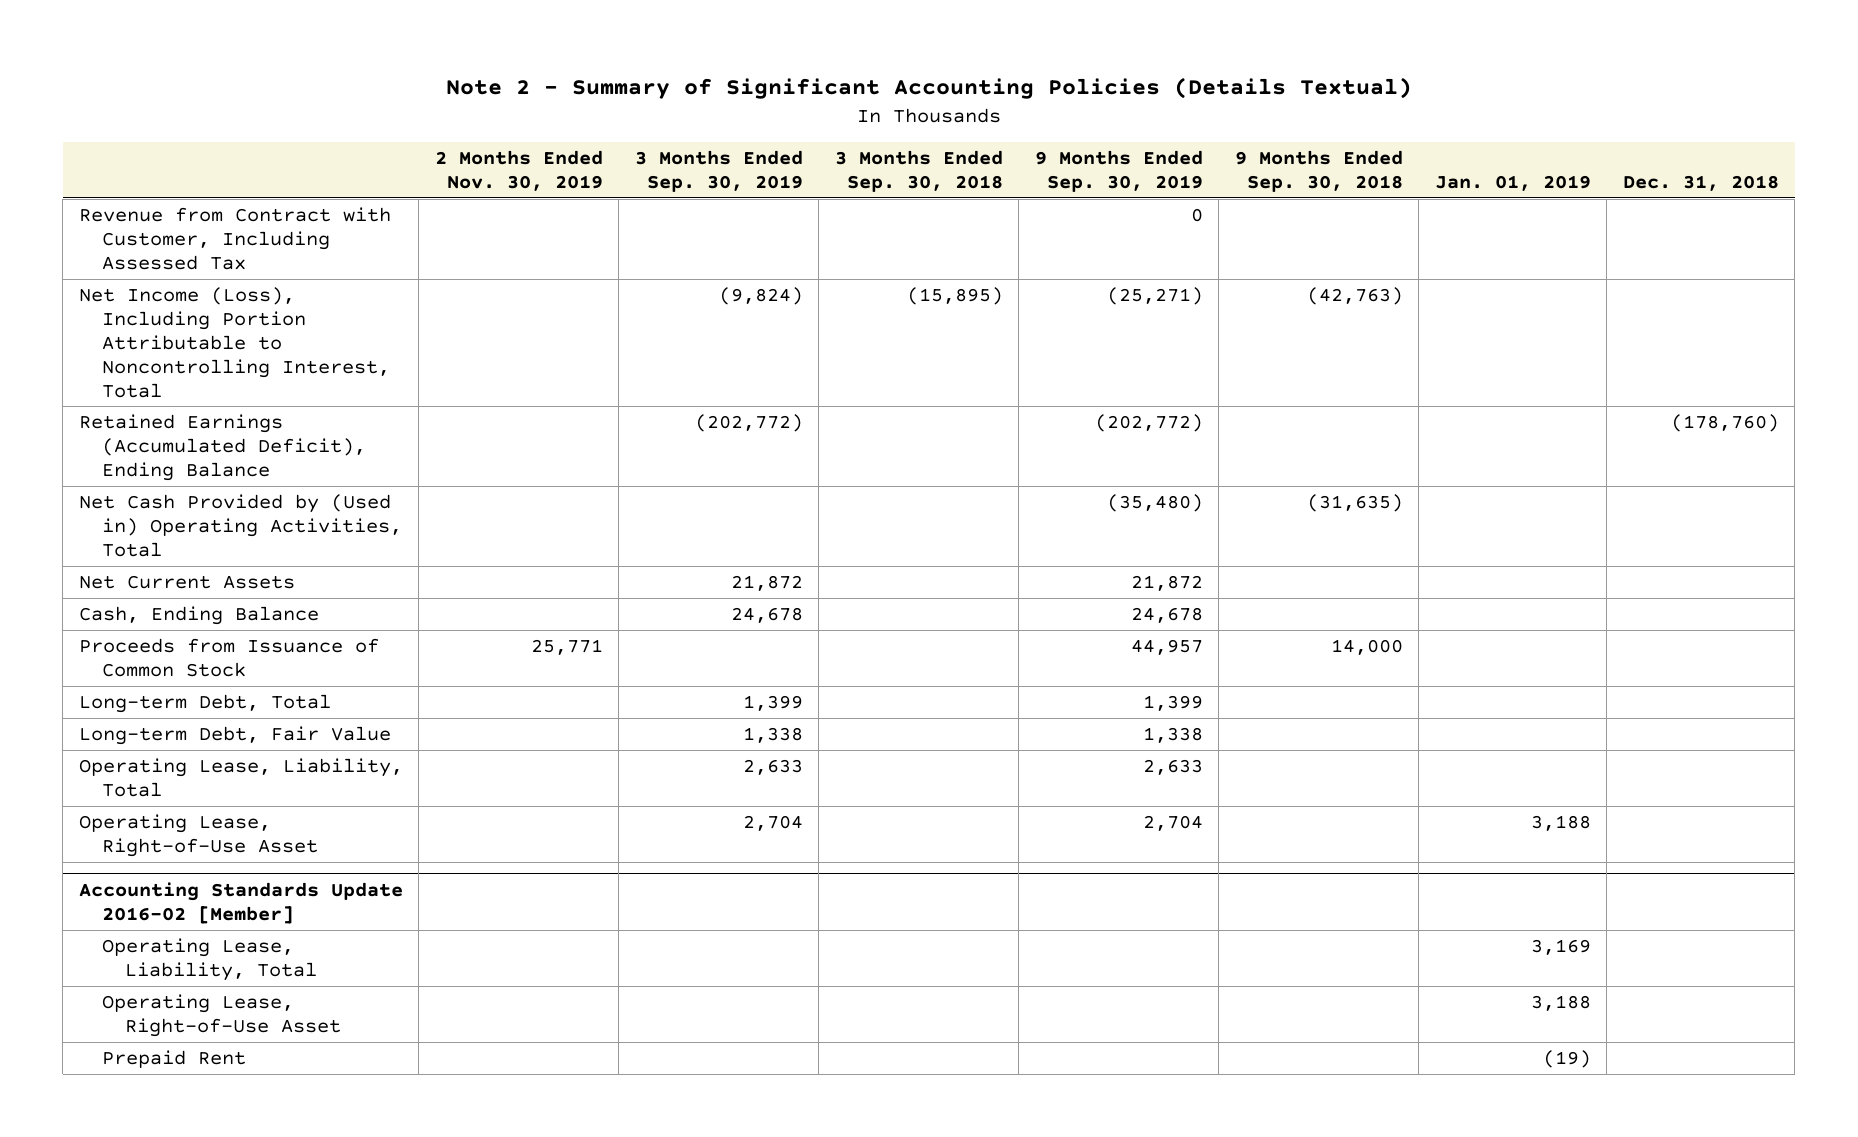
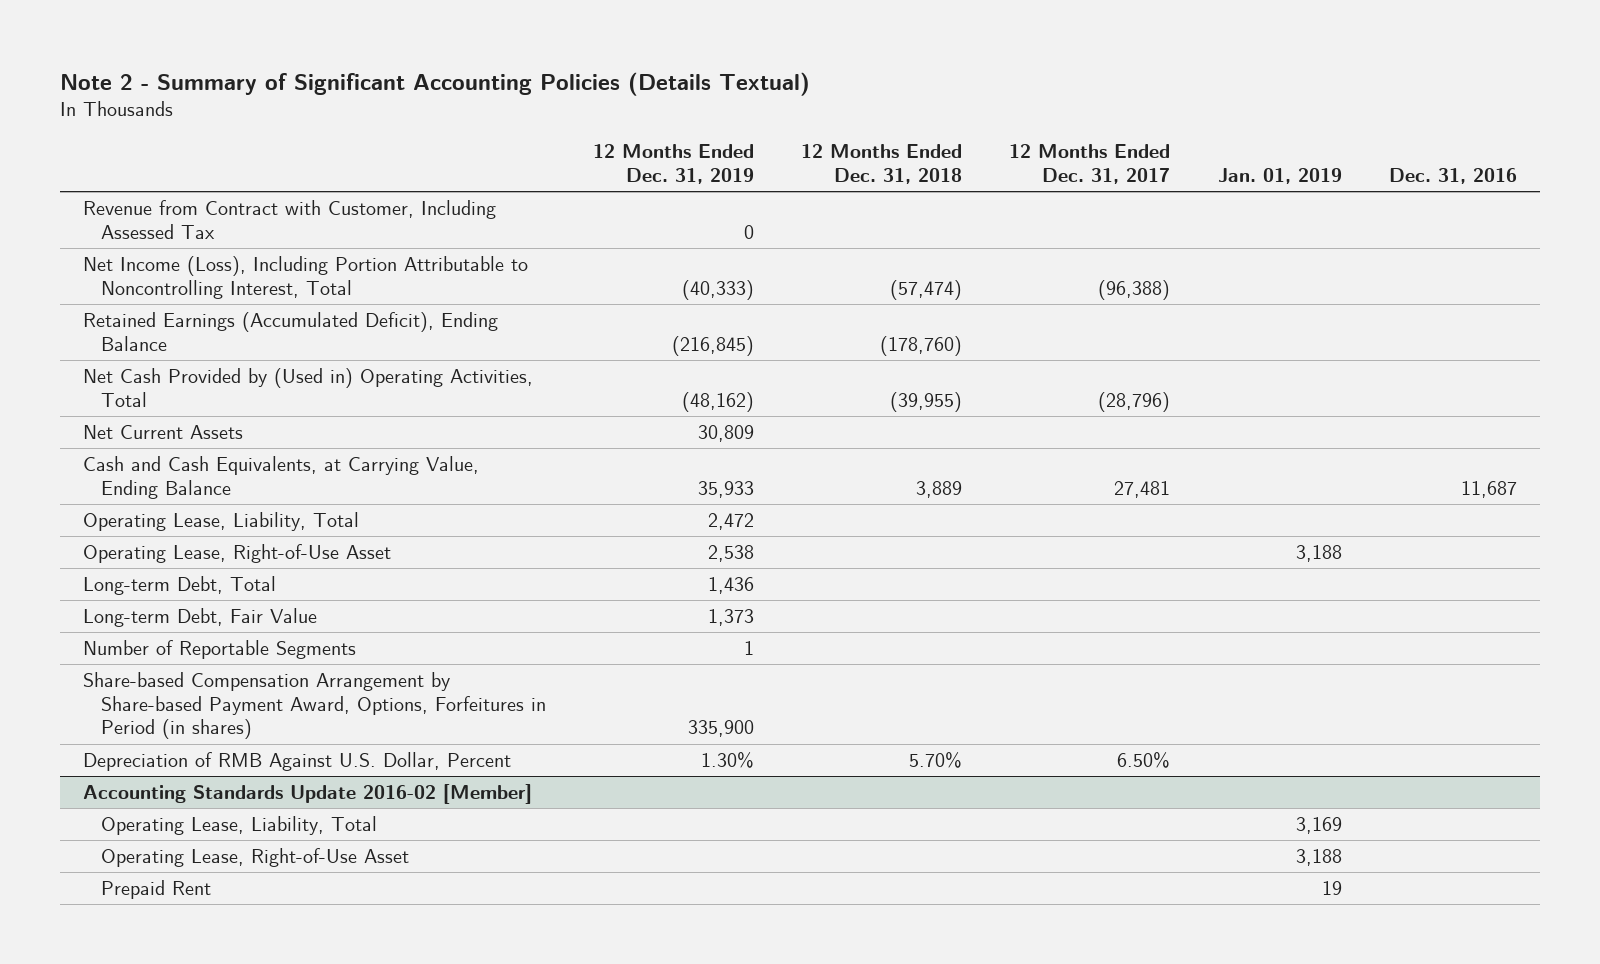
[434,150,603,192] 2 Months Ended Nov. 30, 2019 -> none
[634,150,803,193] 3 Months Ended Sep. 30, 2019 -> none
[834,150,1003,193] 3 Months Ended Sep. 30, 2018 -> none
[1034,150,1203,193] 9 Months Ended Sep. 30, 2019 -> none
[1234,150,1403,193] 9 Months Ended Sep. 30, 2018 -> none
[1622,175,1779,192] Dec. 31, 2018 -> none
none -> [593,144,755,185] 12 Months Ended Dec. 31, 2019
none -> [801,144,963,185] 12 Months Ended Dec. 31, 2018
none -> [1009,144,1171,185] 12 Months Ended Dec. 31, 2017
none -> [1388,168,1517,185] Dec. 31, 2016
[78,605,319,625] Cash, Ending Balance -> none
[78,637,379,677] Proceeds from Issuance of Common Stock -> none
none -> [83,455,480,499] Cash and Cash Equivalents, at Carrying Value, Ending Balance
[78,693,331,713] Long-term Debt, Total -> [83,575,277,595] Long-term Debt, Total
[78,725,391,745] Long-term Debt, Fair Value -> [83,607,318,627] Long-term Debt, Fair Value
none -> [83,639,357,659] Number of Reportable Segments
none -> [83,671,546,740] Share-based Compensation Arrangement by Share-based Payment Award, Options, Forfeitures in Period (in shares)
none -> [83,751,512,771] Depreciation of RMB Against U.S. Dollar, Percent
[1542,1049,1591,1068] (19) -> [1321,880,1342,895] 19

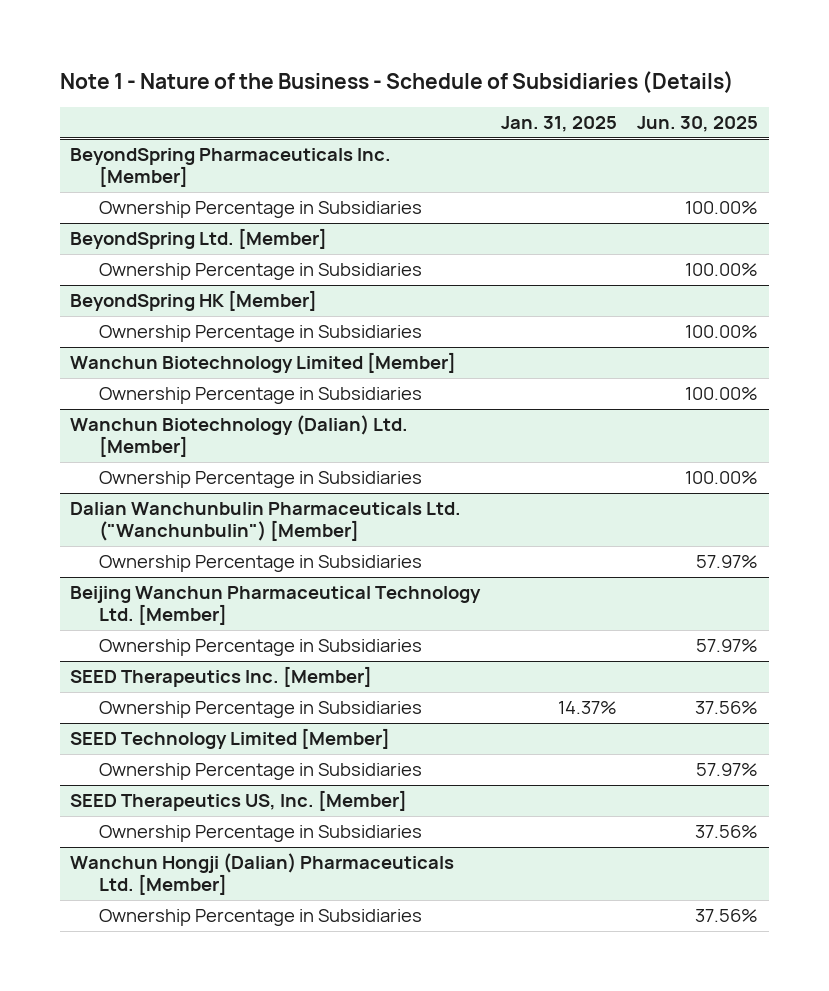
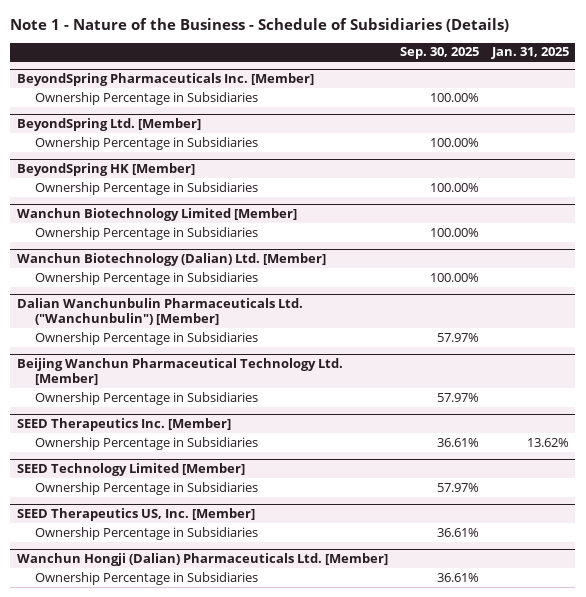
[637,116,759,133] Jun. 30, 2025 -> none
none -> [400,47,480,60] Sep. 30, 2025
[557,701,617,715] 14.37% -> [526,437,569,447] 13.62%

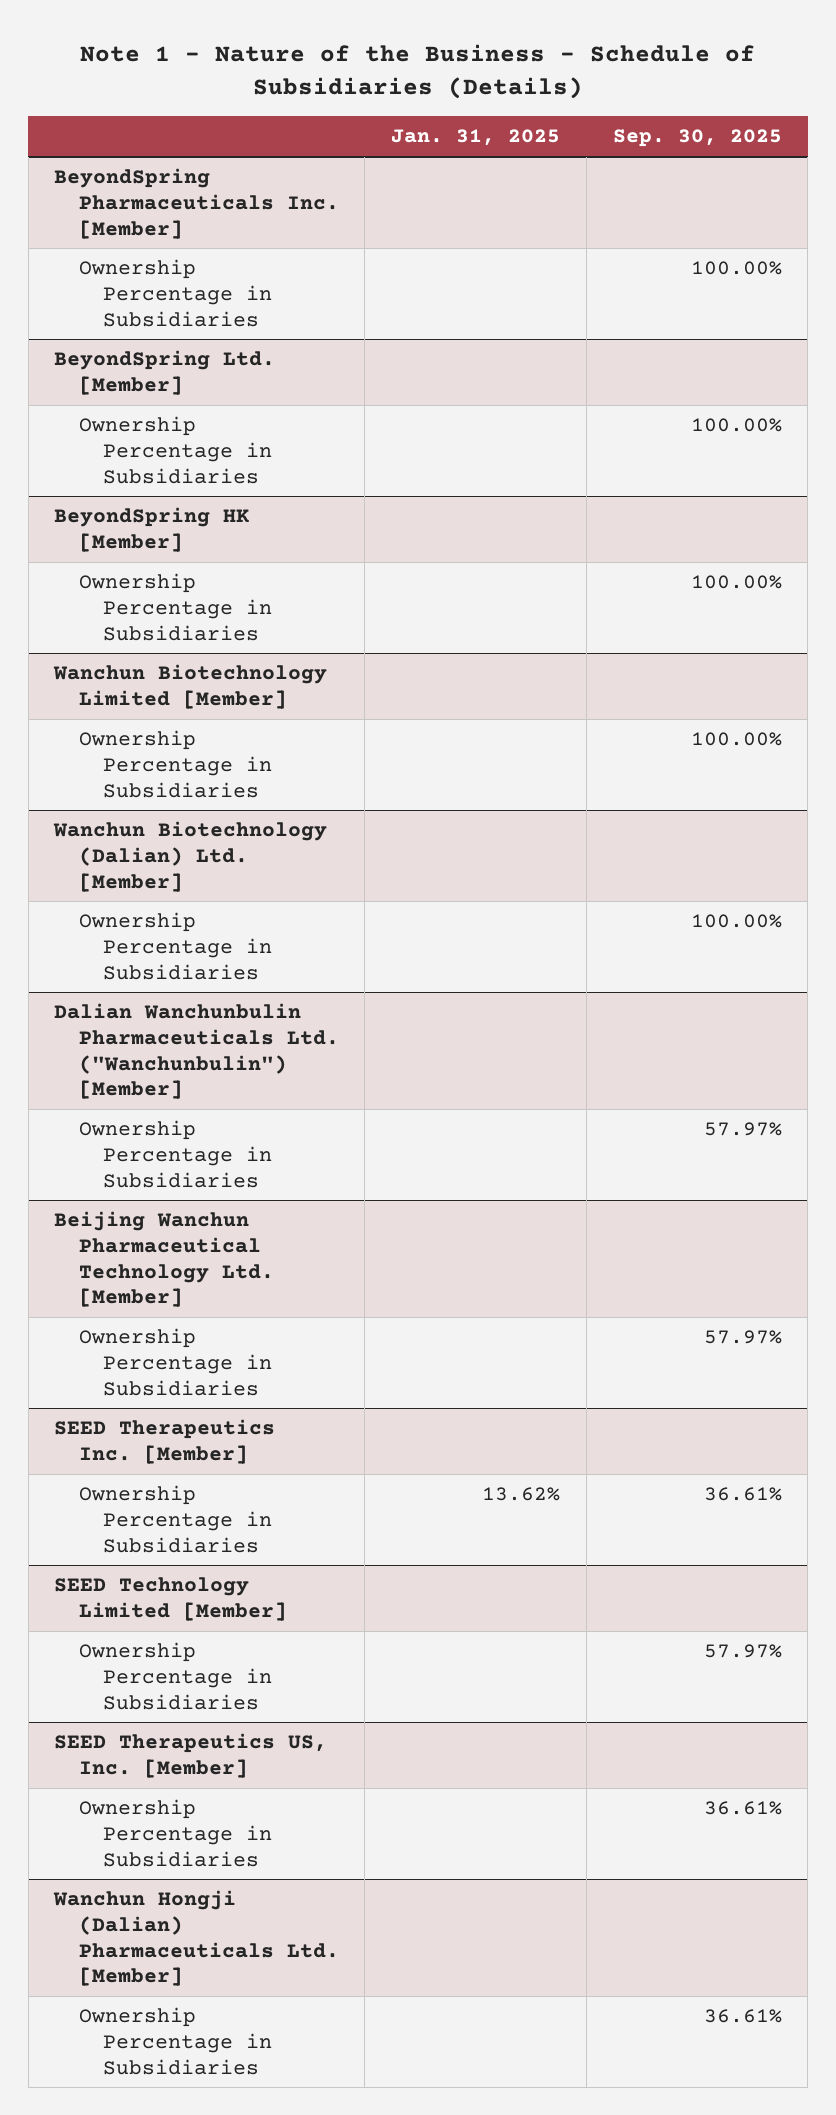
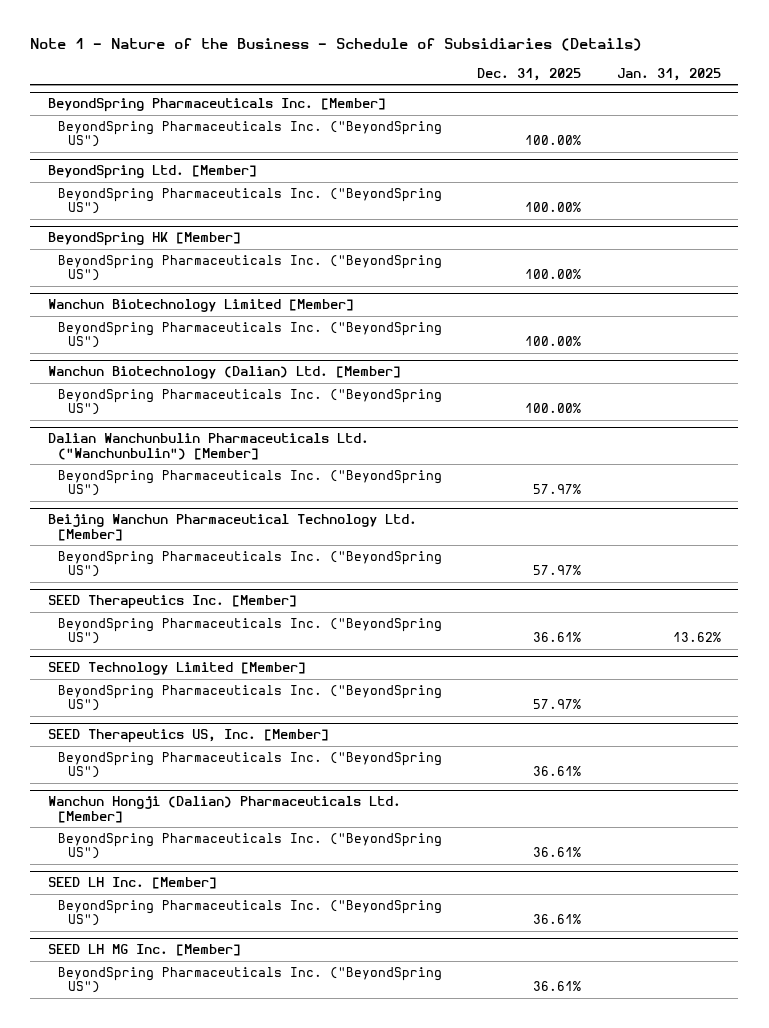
[612,129,782,148] Sep. 30, 2025 -> none
none -> [477,67,582,81] Dec. 31, 2025
[78,259,273,327] Ownership Percentage in Subsidiaries -> [57,120,442,148] BeyondSpring Pharmaceuticals Inc. ("BeyondSpring US")
[78,416,273,484] Ownership Percentage in Subsidiaries -> [57,187,442,215] BeyondSpring Pharmaceuticals Inc. ("BeyondSpring US")
[78,573,273,641] Ownership Percentage in Subsidiaries -> [57,254,442,282] BeyondSpring Pharmaceuticals Inc. ("BeyondSpring US")
[78,730,273,798] Ownership Percentage in Subsidiaries -> [57,321,442,349] BeyondSpring Pharmaceuticals Inc. ("BeyondSpring US")
[78,912,273,980] Ownership Percentage in Subsidiaries -> [57,388,442,416] BeyondSpring Pharmaceuticals Inc. ("BeyondSpring US")
[78,1120,273,1188] Ownership Percentage in Subsidiaries -> [57,469,442,497] BeyondSpring Pharmaceuticals Inc. ("BeyondSpring US")
[78,1328,273,1396] Ownership Percentage in Subsidiaries -> [57,550,442,578] BeyondSpring Pharmaceuticals Inc. ("BeyondSpring US")
[78,1485,273,1553] Ownership Percentage in Subsidiaries -> [57,617,442,645] BeyondSpring Pharmaceuticals Inc. ("BeyondSpring US")
[78,1642,273,1710] Ownership Percentage in Subsidiaries -> [57,684,442,712] BeyondSpring Pharmaceuticals Inc. ("BeyondSpring US")
[78,1799,273,1867] Ownership Percentage in Subsidiaries -> [57,751,442,779] BeyondSpring Pharmaceuticals Inc. ("BeyondSpring US")
[78,2007,273,2075] Ownership Percentage in Subsidiaries -> [57,832,442,860] BeyondSpring Pharmaceuticals Inc. ("BeyondSpring US")
none -> [47,877,217,890] SEED LH Inc. [Member]
none -> [57,899,442,927] BeyondSpring Pharmaceuticals Inc. ("BeyondSpring US")
none -> [47,944,241,957] SEED LH MG Inc. [Member]
none -> [57,966,442,994] BeyondSpring Pharmaceuticals Inc. ("BeyondSpring US")

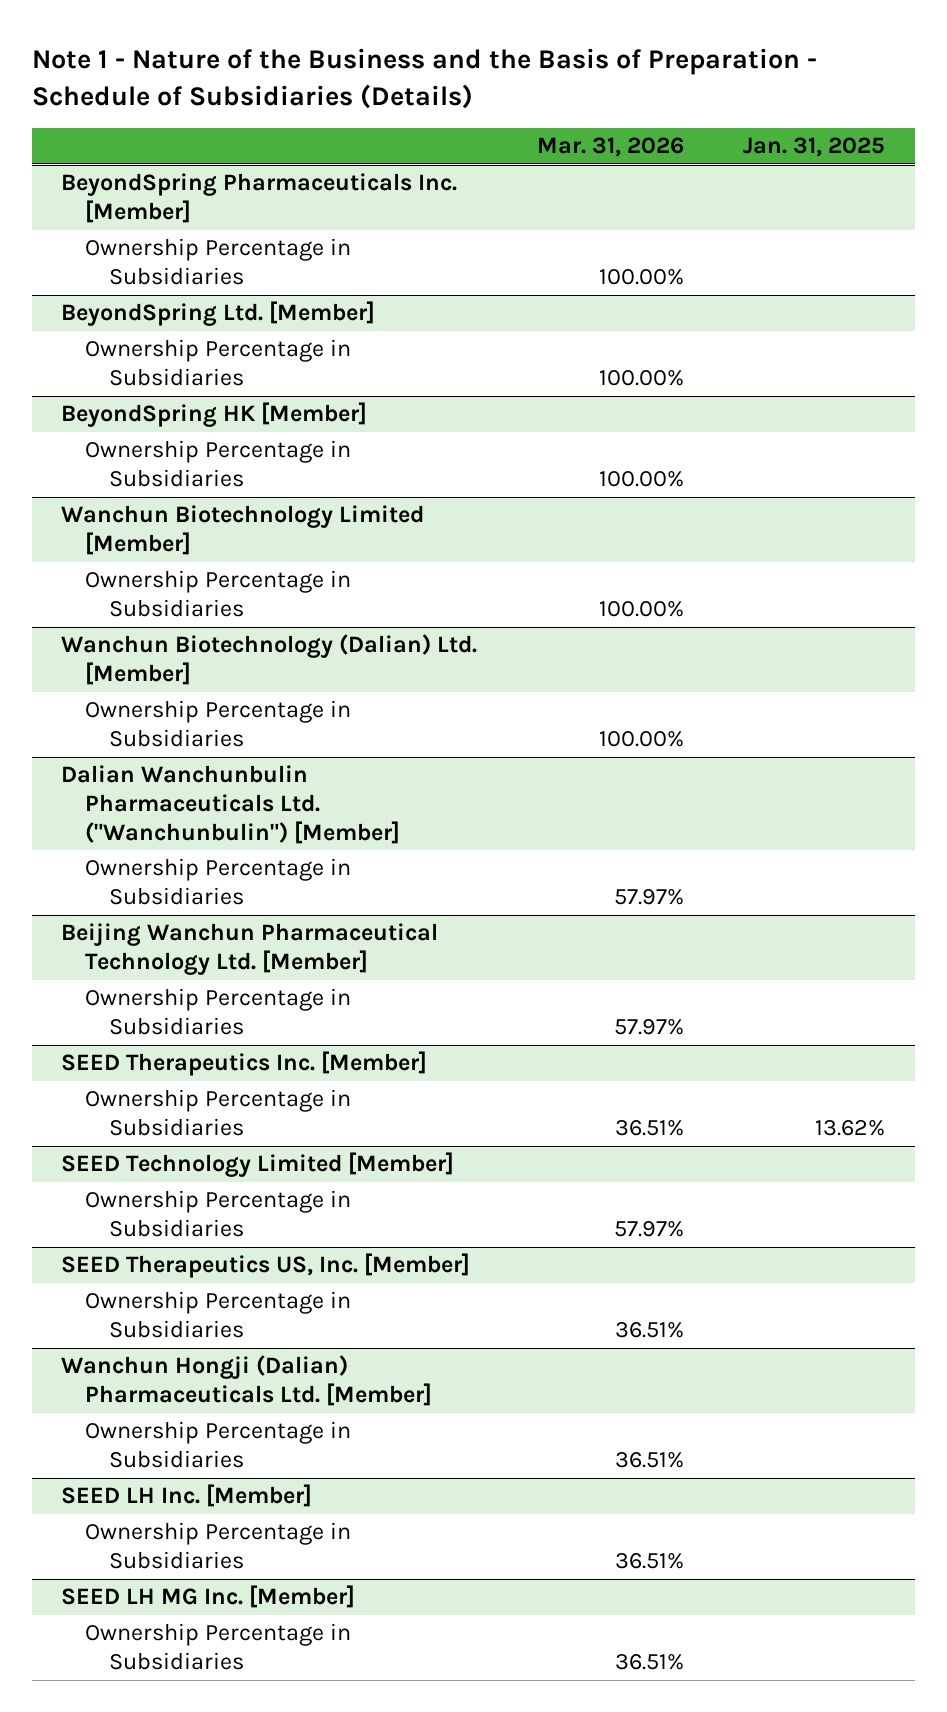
[30,38,643,52] Note 1 - Nature of the Business - Schedule of Subsidiaries (Details) -> [31,48,817,109] Note 1 - Nature of the Business and the Basis of Preparation - Schedule of Subsidiaries (Details)
[477,67,582,81] Dec. 31, 2025 -> none
none -> [536,137,684,158] Mar. 31, 2026
[57,120,442,148] BeyondSpring Pharmaceuticals Inc. ("BeyondSpring US") -> [85,238,352,286] Ownership Percentage in Subsidiaries
[57,187,442,215] BeyondSpring Pharmaceuticals Inc. ("BeyondSpring US") -> [85,339,352,387] Ownership Percentage in Subsidiaries
[57,254,442,282] BeyondSpring Pharmaceuticals Inc. ("BeyondSpring US") -> [85,440,352,488] Ownership Percentage in Subsidiaries
[57,321,442,349] BeyondSpring Pharmaceuticals Inc. ("BeyondSpring US") -> [85,570,352,618] Ownership Percentage in Subsidiaries
[57,388,442,416] BeyondSpring Pharmaceuticals Inc. ("BeyondSpring US") -> [85,700,352,748] Ownership Percentage in Subsidiaries
[57,469,442,497] BeyondSpring Pharmaceuticals Inc. ("BeyondSpring US") -> [85,858,352,906] Ownership Percentage in Subsidiaries
[57,550,442,578] BeyondSpring Pharmaceuticals Inc. ("BeyondSpring US") -> [85,988,352,1036] Ownership Percentage in Subsidiaries
[57,617,442,645] BeyondSpring Pharmaceuticals Inc. ("BeyondSpring US") -> [85,1089,352,1137] Ownership Percentage in Subsidiaries
[57,684,442,712] BeyondSpring Pharmaceuticals Inc. ("BeyondSpring US") -> [85,1190,352,1238] Ownership Percentage in Subsidiaries
[57,751,442,779] BeyondSpring Pharmaceuticals Inc. ("BeyondSpring US") -> [85,1291,352,1339] Ownership Percentage in Subsidiaries
[57,832,442,860] BeyondSpring Pharmaceuticals Inc. ("BeyondSpring US") -> [85,1421,352,1469] Ownership Percentage in Subsidiaries
[57,899,442,927] BeyondSpring Pharmaceuticals Inc. ("BeyondSpring US") -> [85,1522,352,1570] Ownership Percentage in Subsidiaries
[57,966,442,994] BeyondSpring Pharmaceuticals Inc. ("BeyondSpring US") -> [85,1623,352,1671] Ownership Percentage in Subsidiaries

